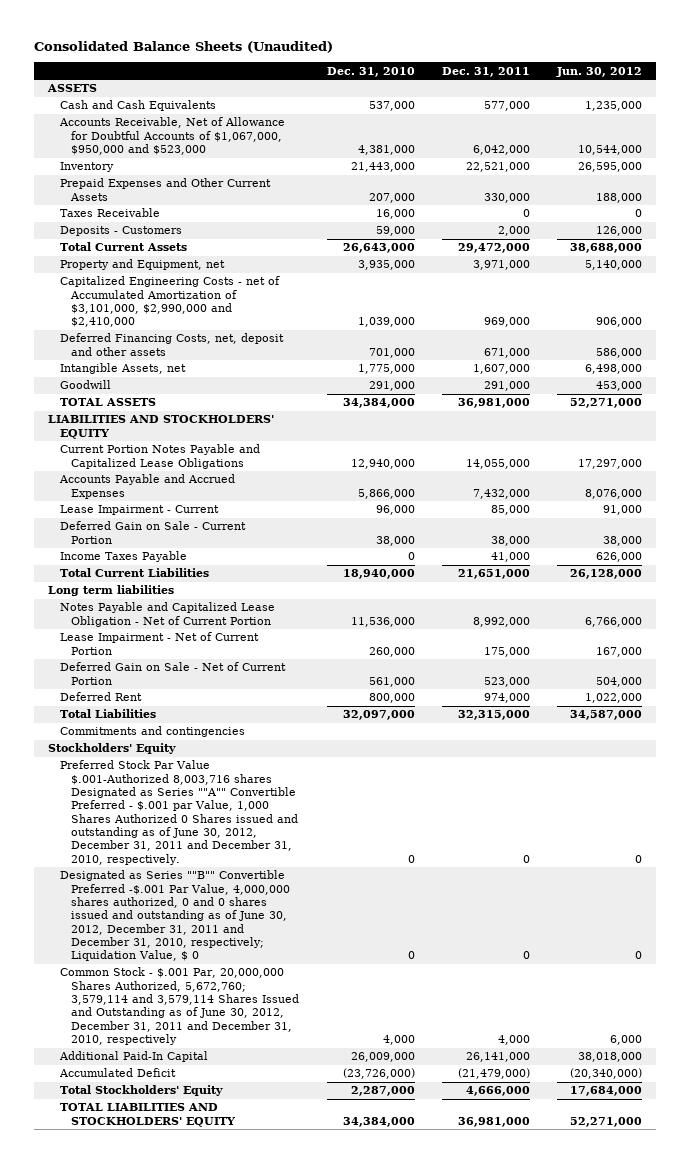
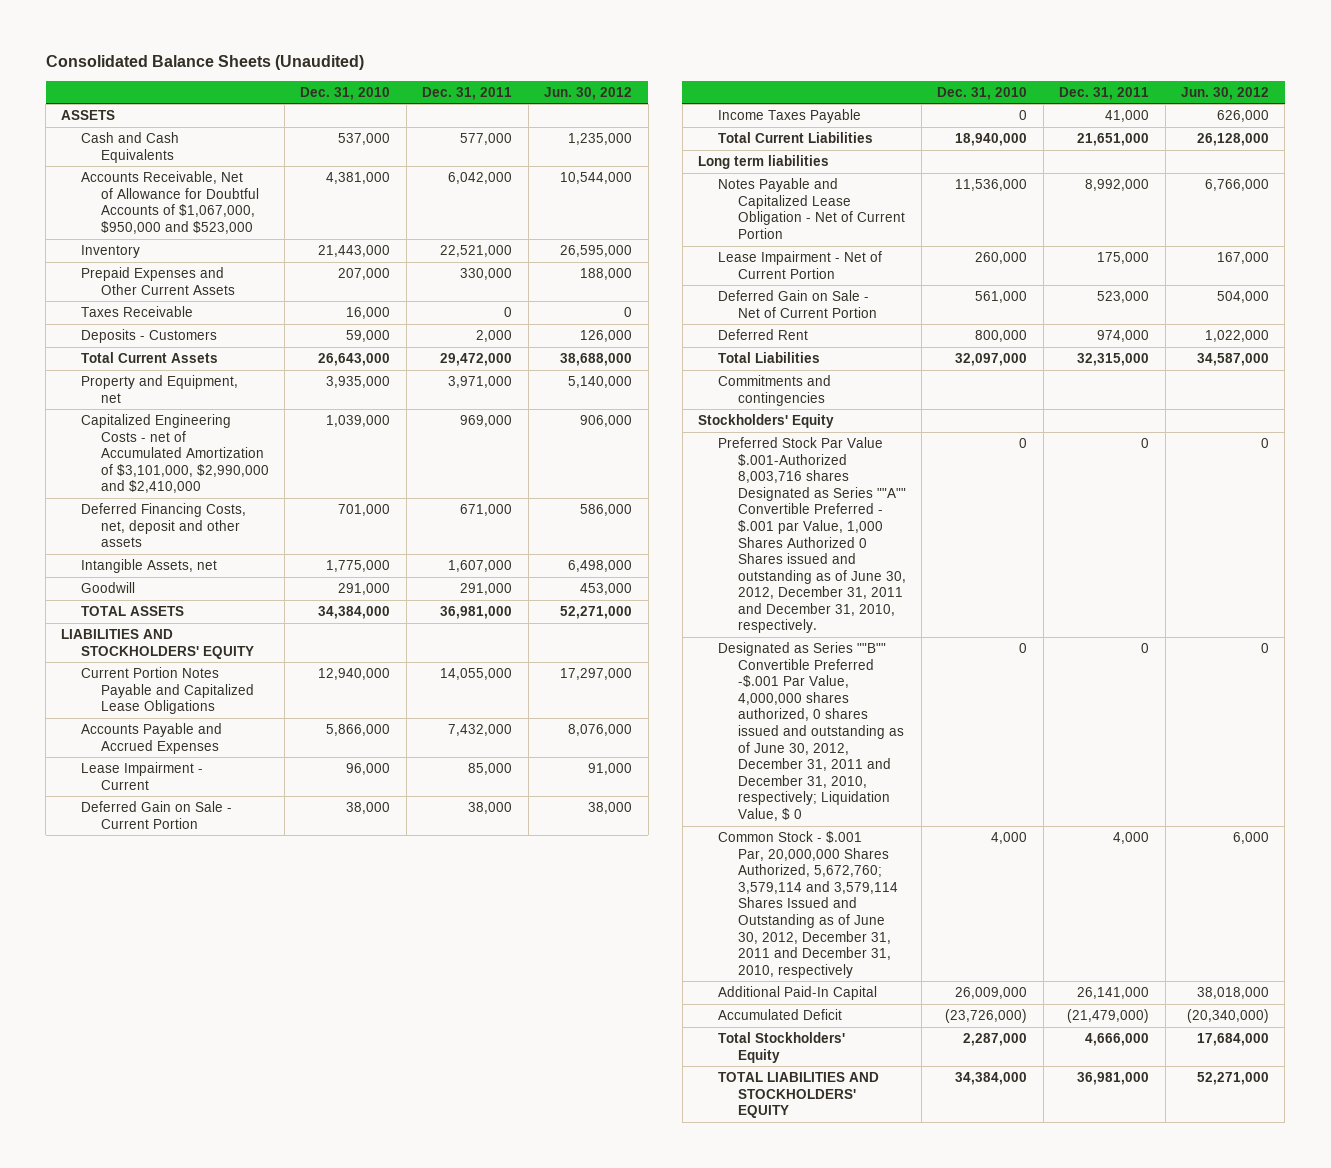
[59,870,291,962] Designated as Series ""B"" Convertible Preferred -$.001 Par Value, 4,000,000 shares authorized, 0 and 0 shares issued and outstanding as of June 30, 2012, December 31, 2011 and December 31, 2010, respectively; Liquidation Value, $ 0 -> [717,642,904,821] Designated as Series ""B"" Convertible Preferred -$.001 Par Value, 4,000,000 shares authorized, 0 shares issued and outstanding as of June 30, 2012, December 31, 2011 and December 31, 2010, respectively; Liquidation Value, $ 0

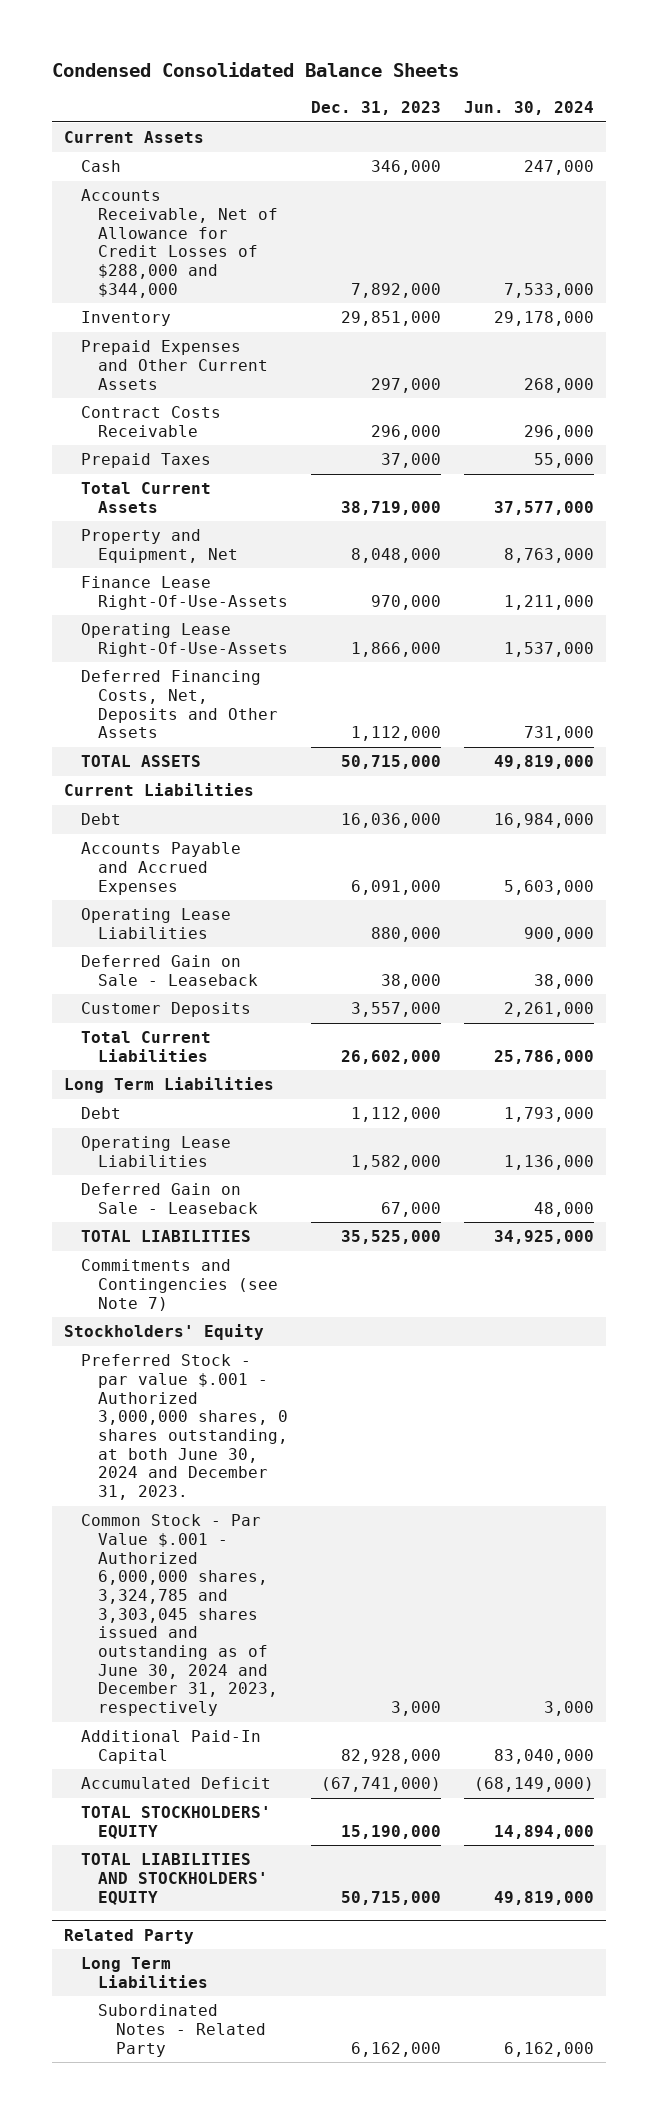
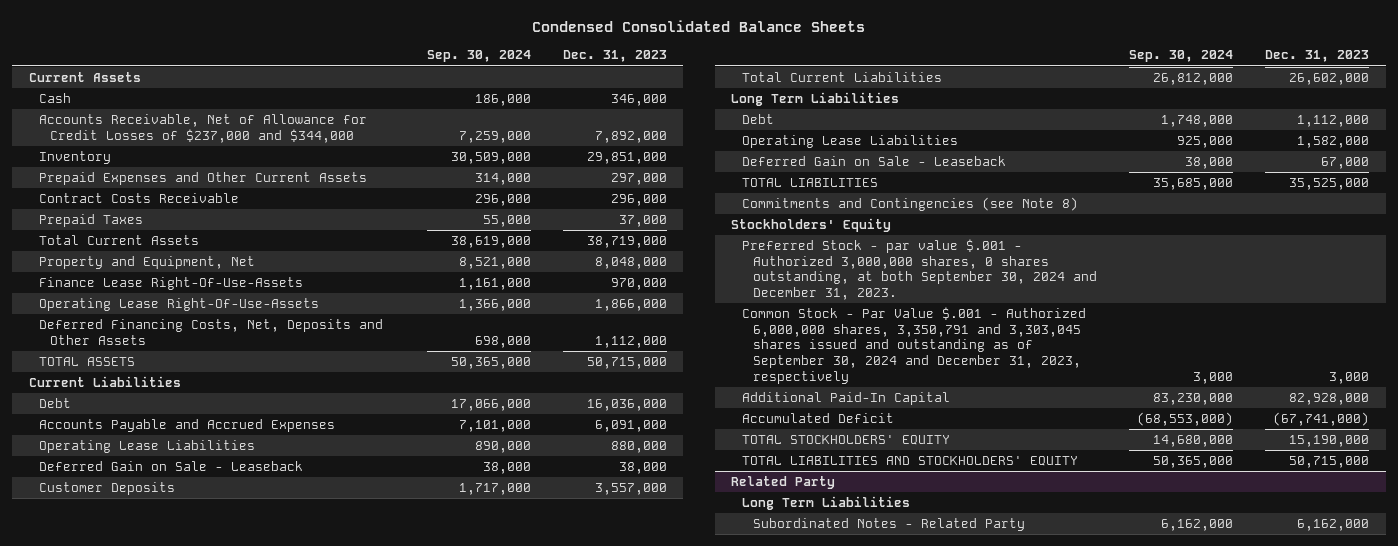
[464,101,595,116] Jun. 30, 2024 -> none
none -> [426,50,531,63] Sep. 30, 2024
[81,189,279,298] Accounts Receivable, Net of Allowance for Credit Losses of $288,000 and $344,000 -> [39,114,368,143] Accounts Receivable, Net of Allowance for Credit Losses of $237,000 and $344,000
[81,1259,279,1311] Commitments and Contingencies (see Note 7) -> [741,197,1078,212] Commitments and Contingencies (see Note 8)
[81,1354,289,1501] Preferred Stock - par value $.001 - Authorized 3,000,000 shares, 0 shares outstanding, at both June 30, 2024 and December 31, 2023. -> [741,239,1097,300] Preferred Stock - par value $.001 - Authorized 3,000,000 shares, 0 shares outstanding, at both September 30, 2024 and December 31, 2023.
[81,1514,279,1717] Common Stock - Par Value $.001 - Authorized 6,000,000 shares, 3,324,785 and 3,303,045 shares issued and outstanding as of June 30, 2024 and December 31, 2023, respectively -> [741,307,1086,384] Common Stock - Par Value $.001 - Authorized 6,000,000 shares, 3,350,791 and 3,303,045 shares issued and outstanding as of September 30, 2024 and December 31, 2023, respectively

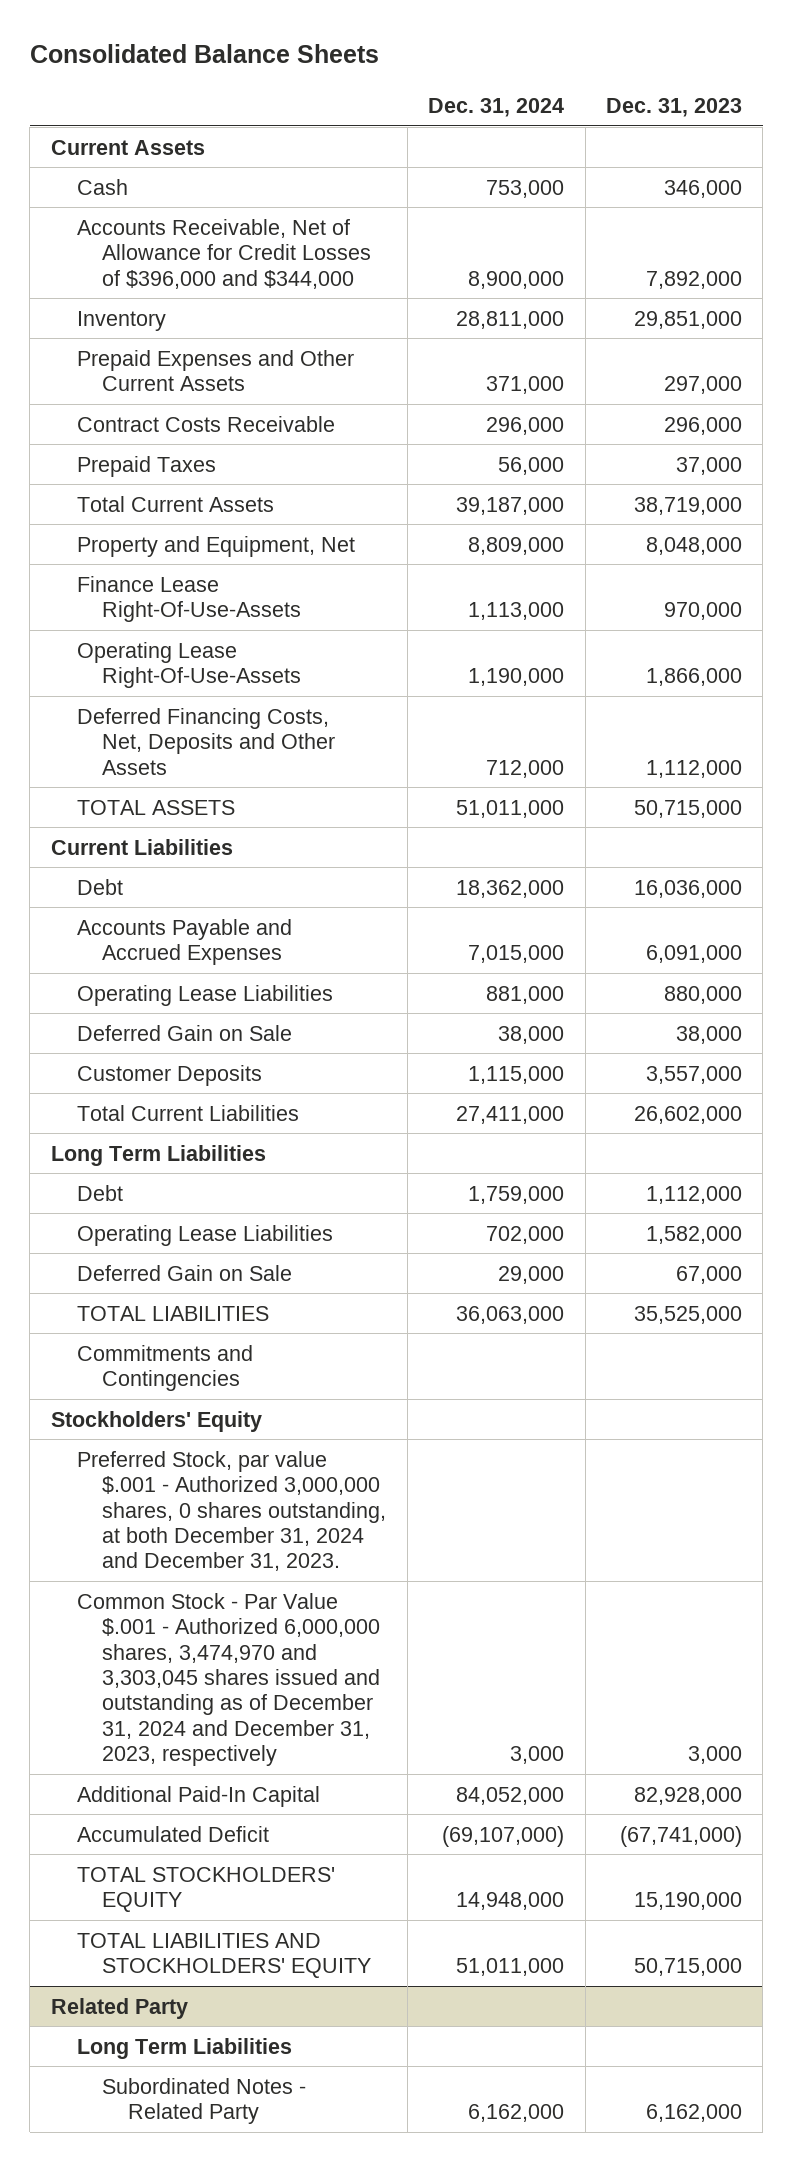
[532,19,866,32] Condensed Consolidated Balance Sheets -> [29,44,379,64] Consolidated Balance Sheets
[426,50,531,63] Sep. 30, 2024 -> none
none -> [428,97,565,117] Dec. 31, 2024
[39,114,368,143] Accounts Receivable, Net of Allowance for Credit Losses of $237,000 and $344,000 -> [76,218,372,289] Accounts Receivable, Net of Allowance for Credit Losses of $396,000 and $344,000
[39,461,304,472] Deferred Gain on Sale - Leaseback -> [76,1024,292,1041] Deferred Gain on Sale
[741,156,1006,167] Deferred Gain on Sale - Leaseback -> [76,1264,292,1281] Deferred Gain on Sale
[741,197,1078,212] Commitments and Contingencies (see Note 8) -> [76,1344,253,1392] Commitments and Contingencies
[741,239,1097,300] Preferred Stock - par value $.001 - Authorized 3,000,000 shares, 0 shares outstanding, at both September 30, 2024 and December 31, 2023. -> [76,1450,387,1572] Preferred Stock, par value $.001 - Authorized 3,000,000 shares, 0 shares outstanding, at both December 31, 2024 and December 31, 2023.
[741,307,1086,384] Common Stock - Par Value $.001 - Authorized 6,000,000 shares, 3,350,791 and 3,303,045 shares issued and outstanding as of September 30, 2024 and December 31, 2023, respectively -> [76,1592,381,1767] Common Stock - Par Value $.001 - Authorized 6,000,000 shares, 3,474,970 and 3,303,045 shares issued and outstanding as of December 31, 2024 and December 31, 2023, respectively

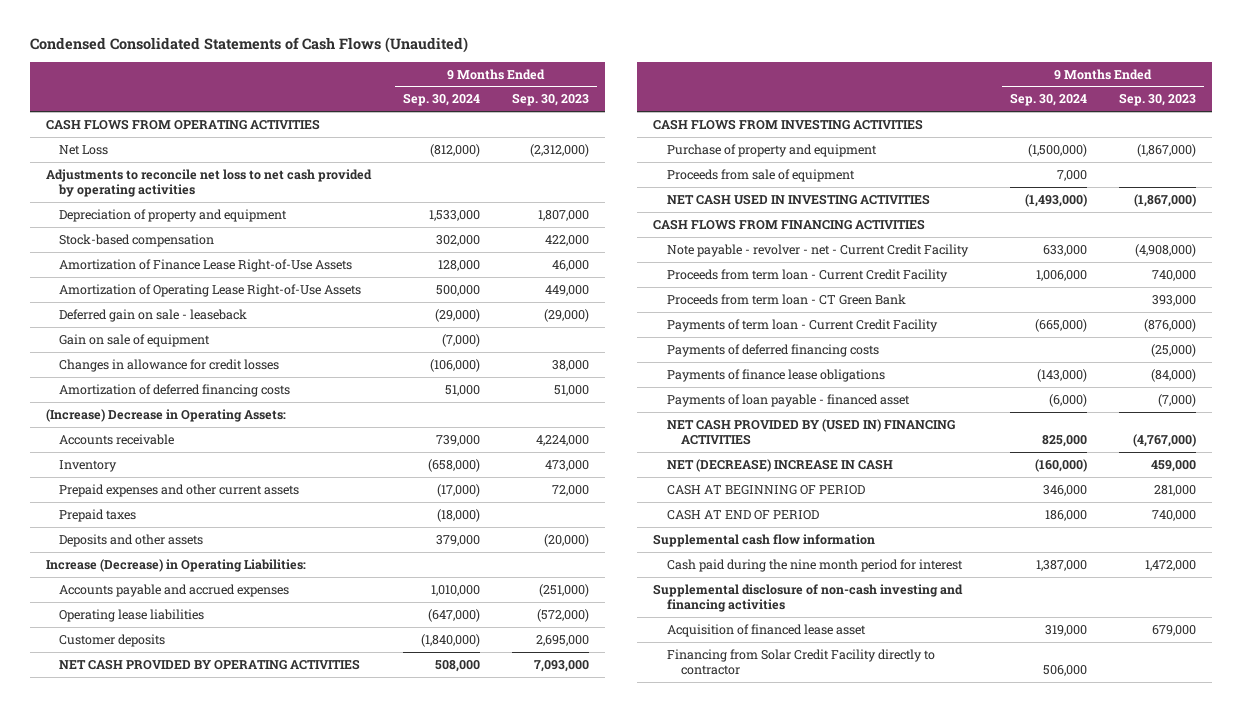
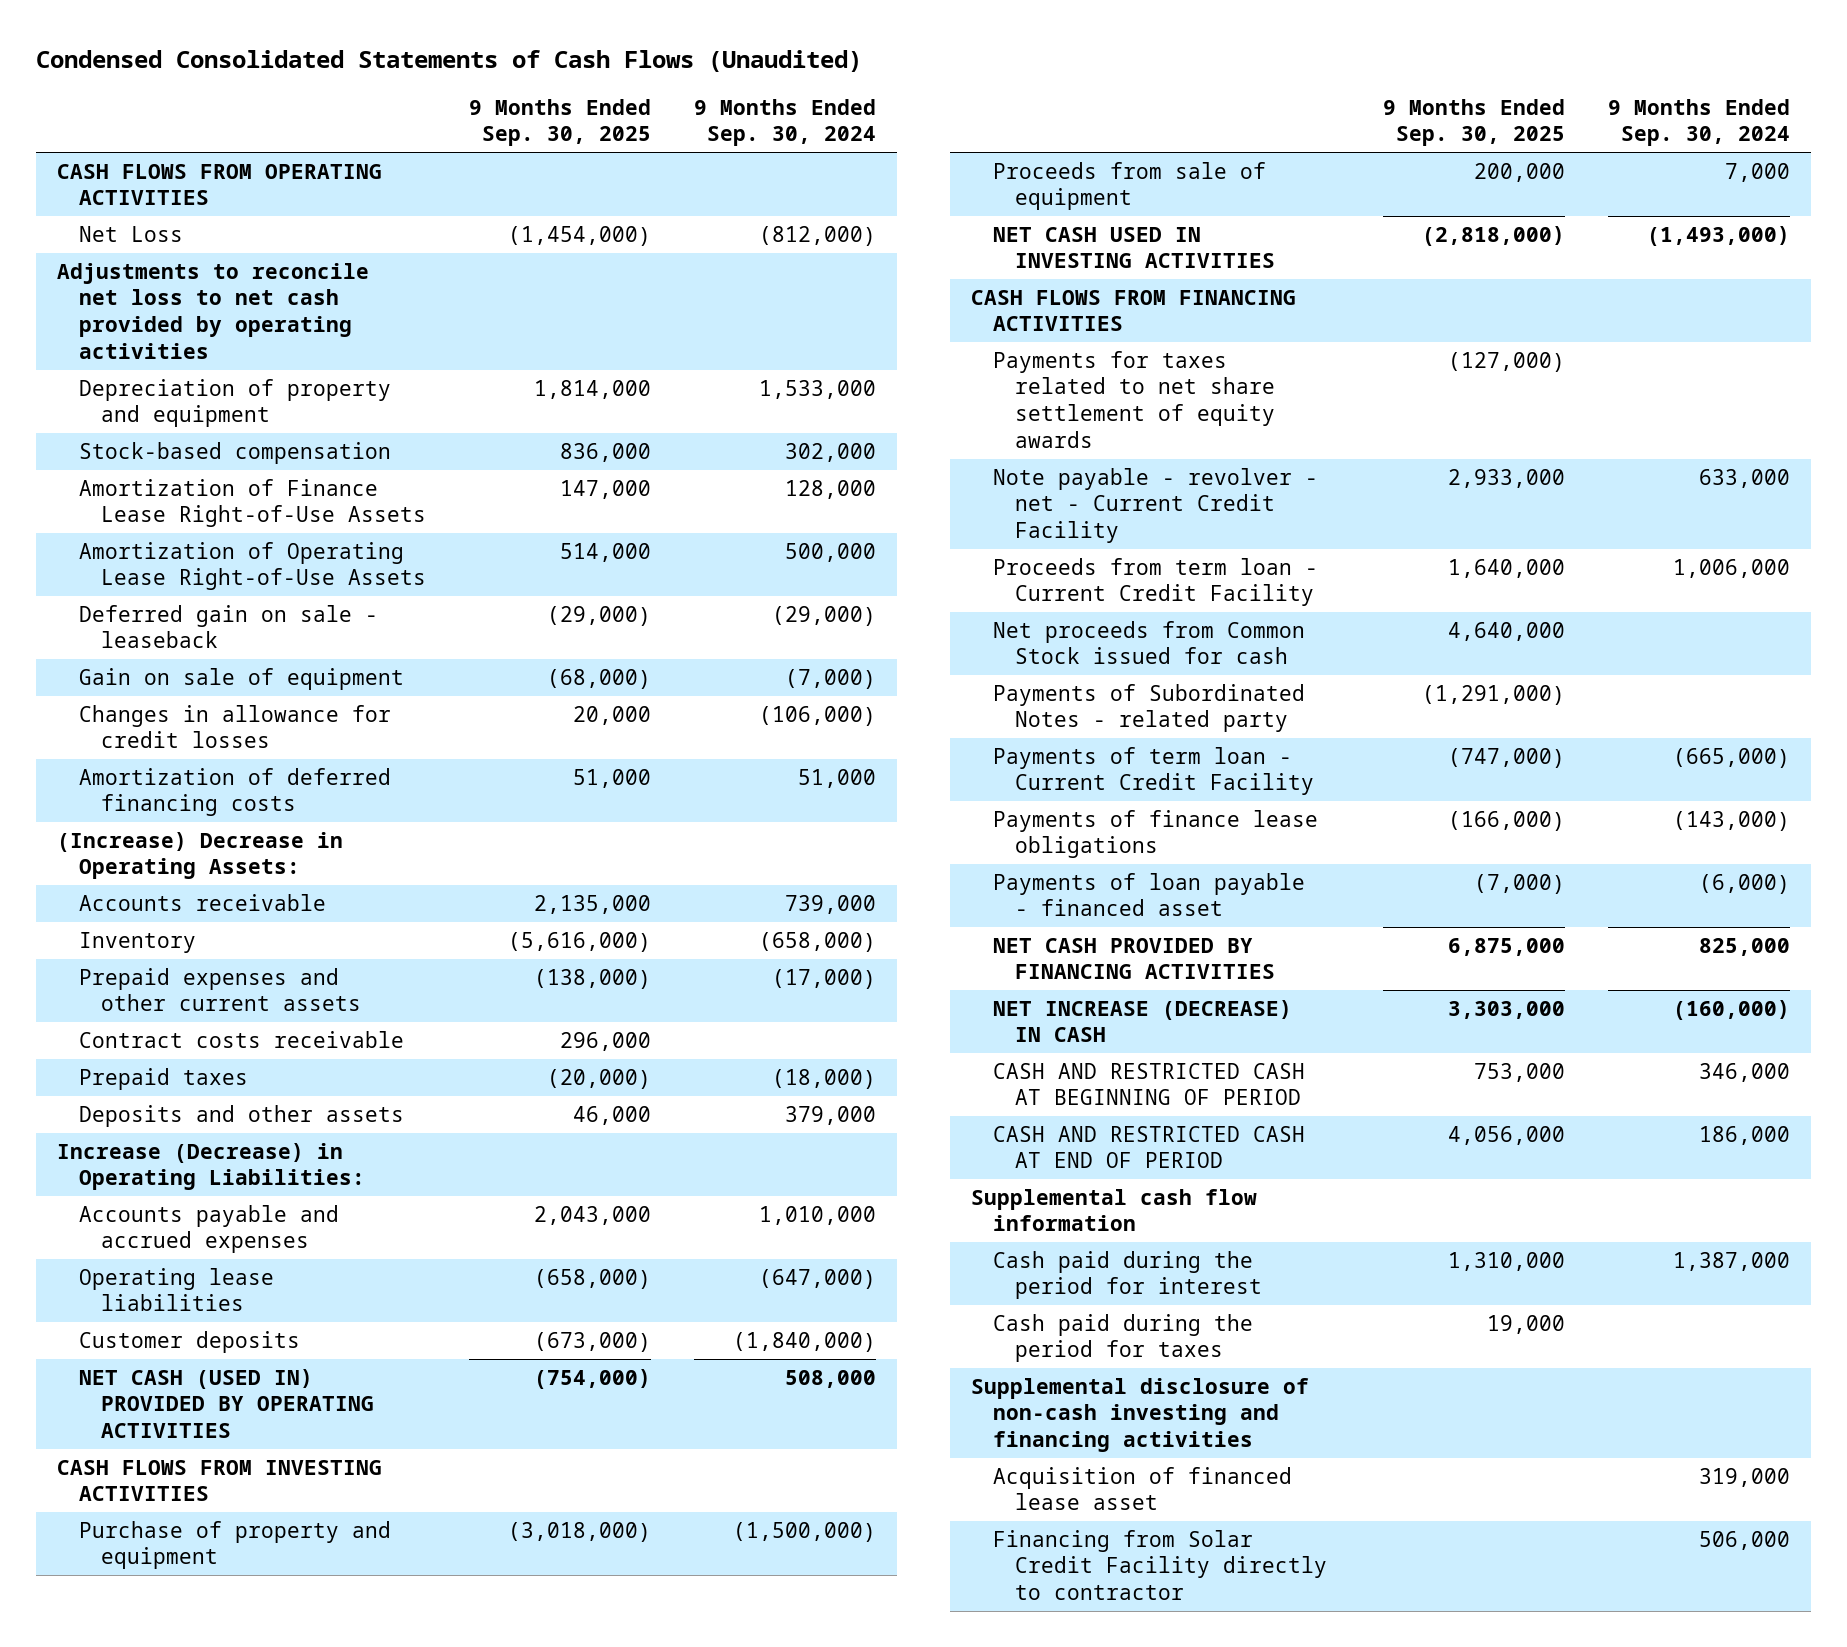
[511,93,589,107] Sep. 30, 2023 -> none
none -> [469,98,652,147] 9 Months Ended Sep. 30, 2025
none -> [79,1030,405,1048] Contract costs receivable
[59,658,361,670] NET CASH PROVIDED BY OPERATING ACTIVITIES -> [79,1368,375,1439] NET CASH (USED IN) PROVIDED BY OPERATING ACTIVITIES
none -> [992,350,1275,448] Payments for taxes related to net share settlement of equity awards
[666,293,906,305] Proceeds from term loan - CT Green Bank -> none
none -> [992,620,1305,665] Net proceeds from Common Stock issued for cash
none -> [992,683,1305,733] Payments of Subordinated Notes - related party
[666,343,879,357] Payments of deferred financing costs -> none
[666,418,955,445] NET CASH PROVIDED BY (USED IN) FINANCING ACTIVITIES -> [992,937,1275,980] NET CASH PROVIDED BY FINANCING ACTIVITIES
[666,458,893,472] NET (DECREASE) INCREASE IN CASH -> [992,999,1292,1043] NET INCREASE (DECREASE) IN CASH
[666,484,865,495] CASH AT BEGINNING OF PERIOD -> [992,1062,1305,1106] CASH AND RESTRICTED CASH AT BEGINNING OF PERIOD
[666,509,819,520] CASH AT END OF PERIOD -> [992,1125,1305,1169] CASH AND RESTRICTED CASH AT END OF PERIOD
[666,558,963,572] Cash paid during the nine month period for interest -> [992,1250,1262,1300] Cash paid during the period for interest
none -> [992,1313,1253,1363] Cash paid during the period for taxes

